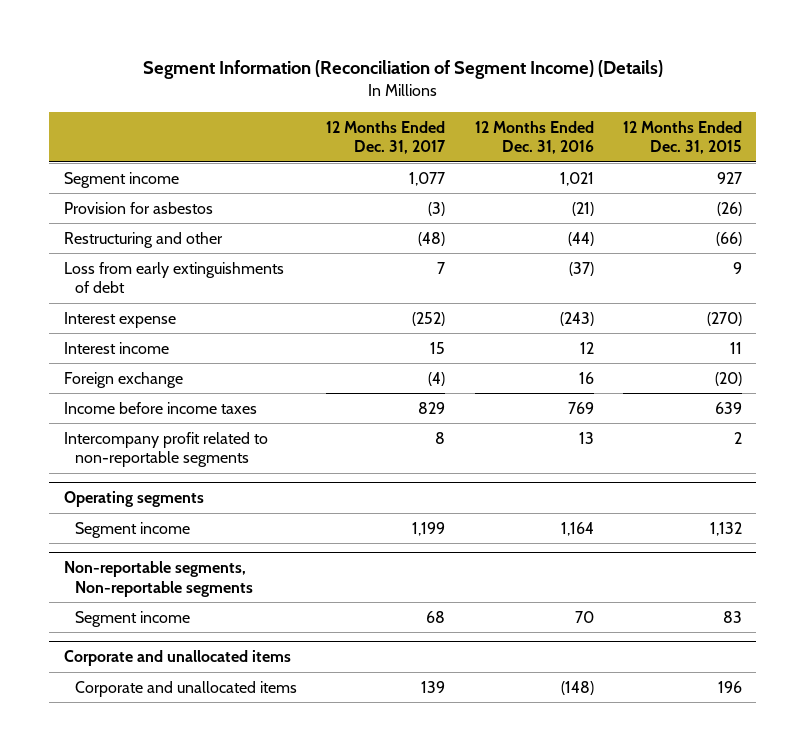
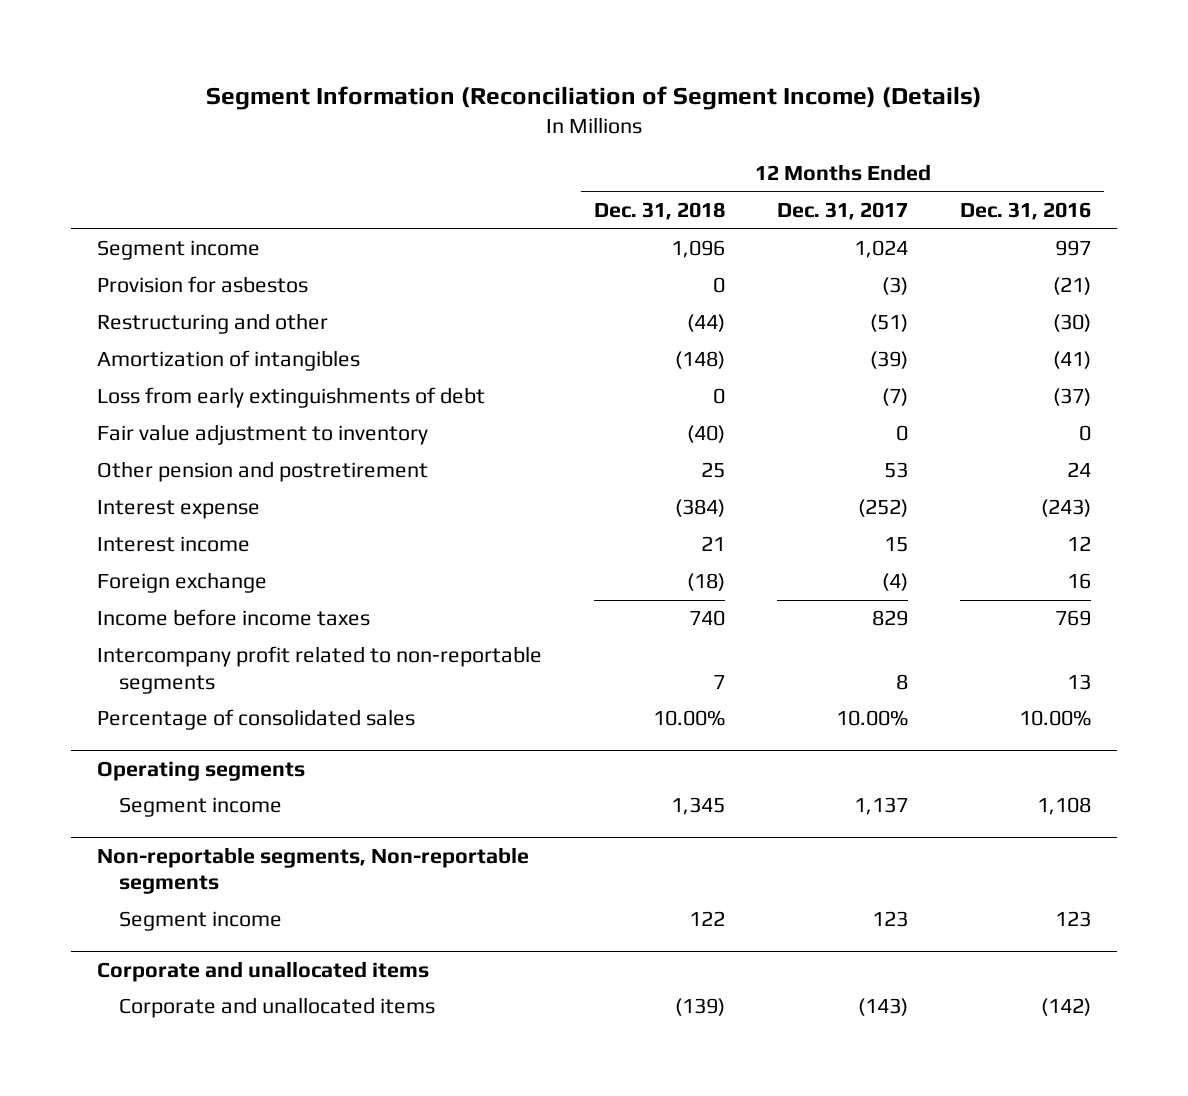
[622,120,742,155] 12 Months Ended Dec. 31, 2015 -> none
none -> [594,202,726,221] Dec. 31, 2018
[409,171,446,186] 1,077 -> [854,240,909,259] 1,024
[559,171,594,186] 1,021 -> [1055,240,1092,257] 997
[418,231,446,246] (48) -> [870,314,909,333] (51)
[567,231,594,246] (44) -> [1053,314,1092,333] (30)
none -> [97,350,361,372] Amortization of intangibles
[437,261,446,274] 7 -> [882,388,909,407] (7)
none -> [97,424,429,446] Fair value adjustment to inventory
none -> [97,461,429,483] Other pension and postretirement
none -> [97,709,416,731] Percentage of consolidated sales
[412,521,446,536] 1,199 -> [854,797,909,816] 1,137
[560,521,594,536] 1,164 -> [1037,797,1092,816] 1,108
[426,610,446,623] 68 -> [872,911,909,928] 123
[574,610,594,623] 70 -> [1055,911,1092,928] 123
[421,680,446,693] 139 -> [858,998,909,1017] (143)
[560,680,594,695] (148) -> [1041,998,1092,1017] (142)

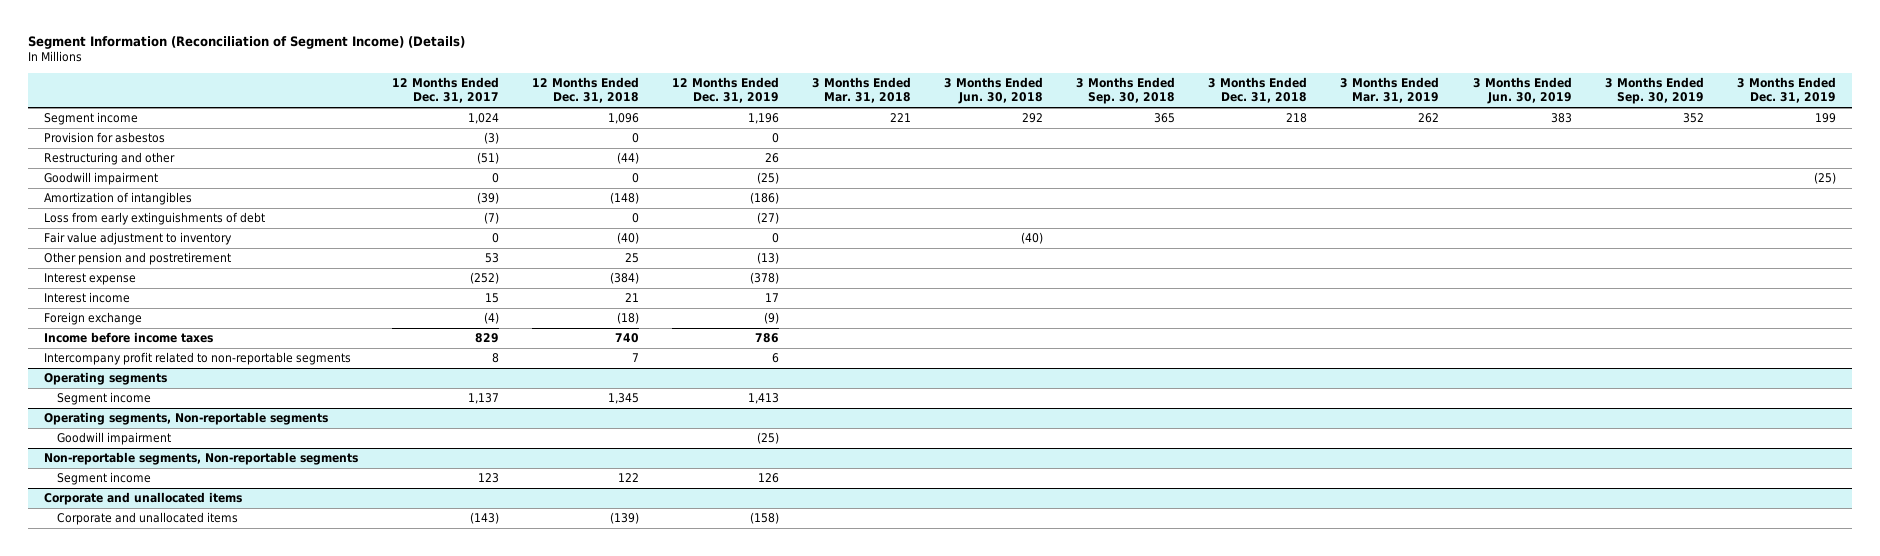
[960,202,1092,221] Dec. 31, 2016 -> none
none -> [671,76,779,104] 12 Months Ended Dec. 31, 2019
none -> [811,76,911,104] 3 Months Ended Mar. 31, 2018
none -> [944,76,1044,105] 3 Months Ended Jun. 30, 2018
none -> [1076,76,1176,105] 3 Months Ended Sep. 30, 2018
none -> [1208,76,1308,104] 3 Months Ended Dec. 31, 2018
none -> [1340,76,1440,104] 3 Months Ended Mar. 31, 2019
none -> [1472,76,1572,105] 3 Months Ended Jun. 30, 2019
none -> [1604,76,1704,105] 3 Months Ended Sep. 30, 2019
none -> [1736,76,1836,104] 3 Months Ended Dec. 31, 2019
none -> [44,172,159,186] Goodwill impairment
[97,709,416,731] Percentage of consolidated sales -> none
none -> [44,412,329,426] Operating segments, Non-reportable segments
none -> [57,432,172,446] Goodwill impairment

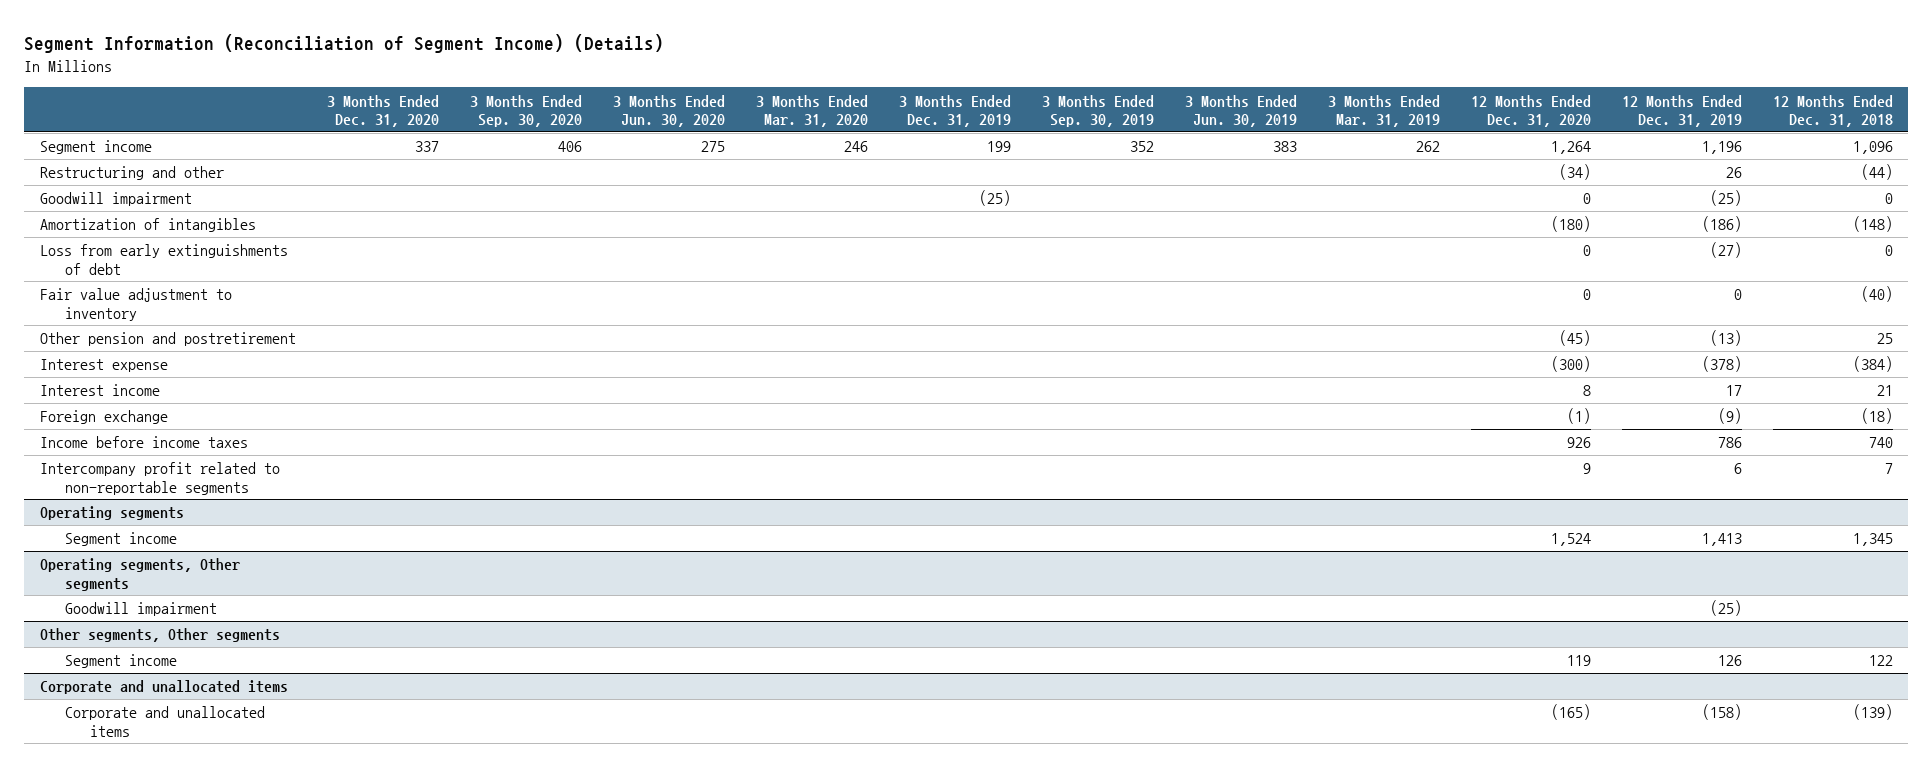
[391,76,499,104] 12 Months Ended Dec. 31, 2017 -> none
[811,76,911,104] 3 Months Ended Mar. 31, 2018 -> none
[944,76,1044,105] 3 Months Ended Jun. 30, 2018 -> none
[1076,76,1176,105] 3 Months Ended Sep. 30, 2018 -> none
[1208,76,1308,104] 3 Months Ended Dec. 31, 2018 -> none
none -> [326,94,439,128] 3 Months Ended Dec. 31, 2020
none -> [469,94,582,128] 3 Months Ended Sep. 30, 2020
none -> [612,94,725,128] 3 Months Ended Jun. 30, 2020
none -> [755,94,868,128] 3 Months Ended Mar. 31, 2020
none -> [1470,94,1591,128] 12 Months Ended Dec. 31, 2020
[44,132,166,144] Provision for asbestos -> none
[44,412,329,426] Operating segments, Non-reportable segments -> none
none -> [39,558,240,591] Operating segments, Other segments
[44,452,359,466] Non-reportable segments, Non-reportable segments -> none
none -> [39,628,280,643] Other segments, Other segments

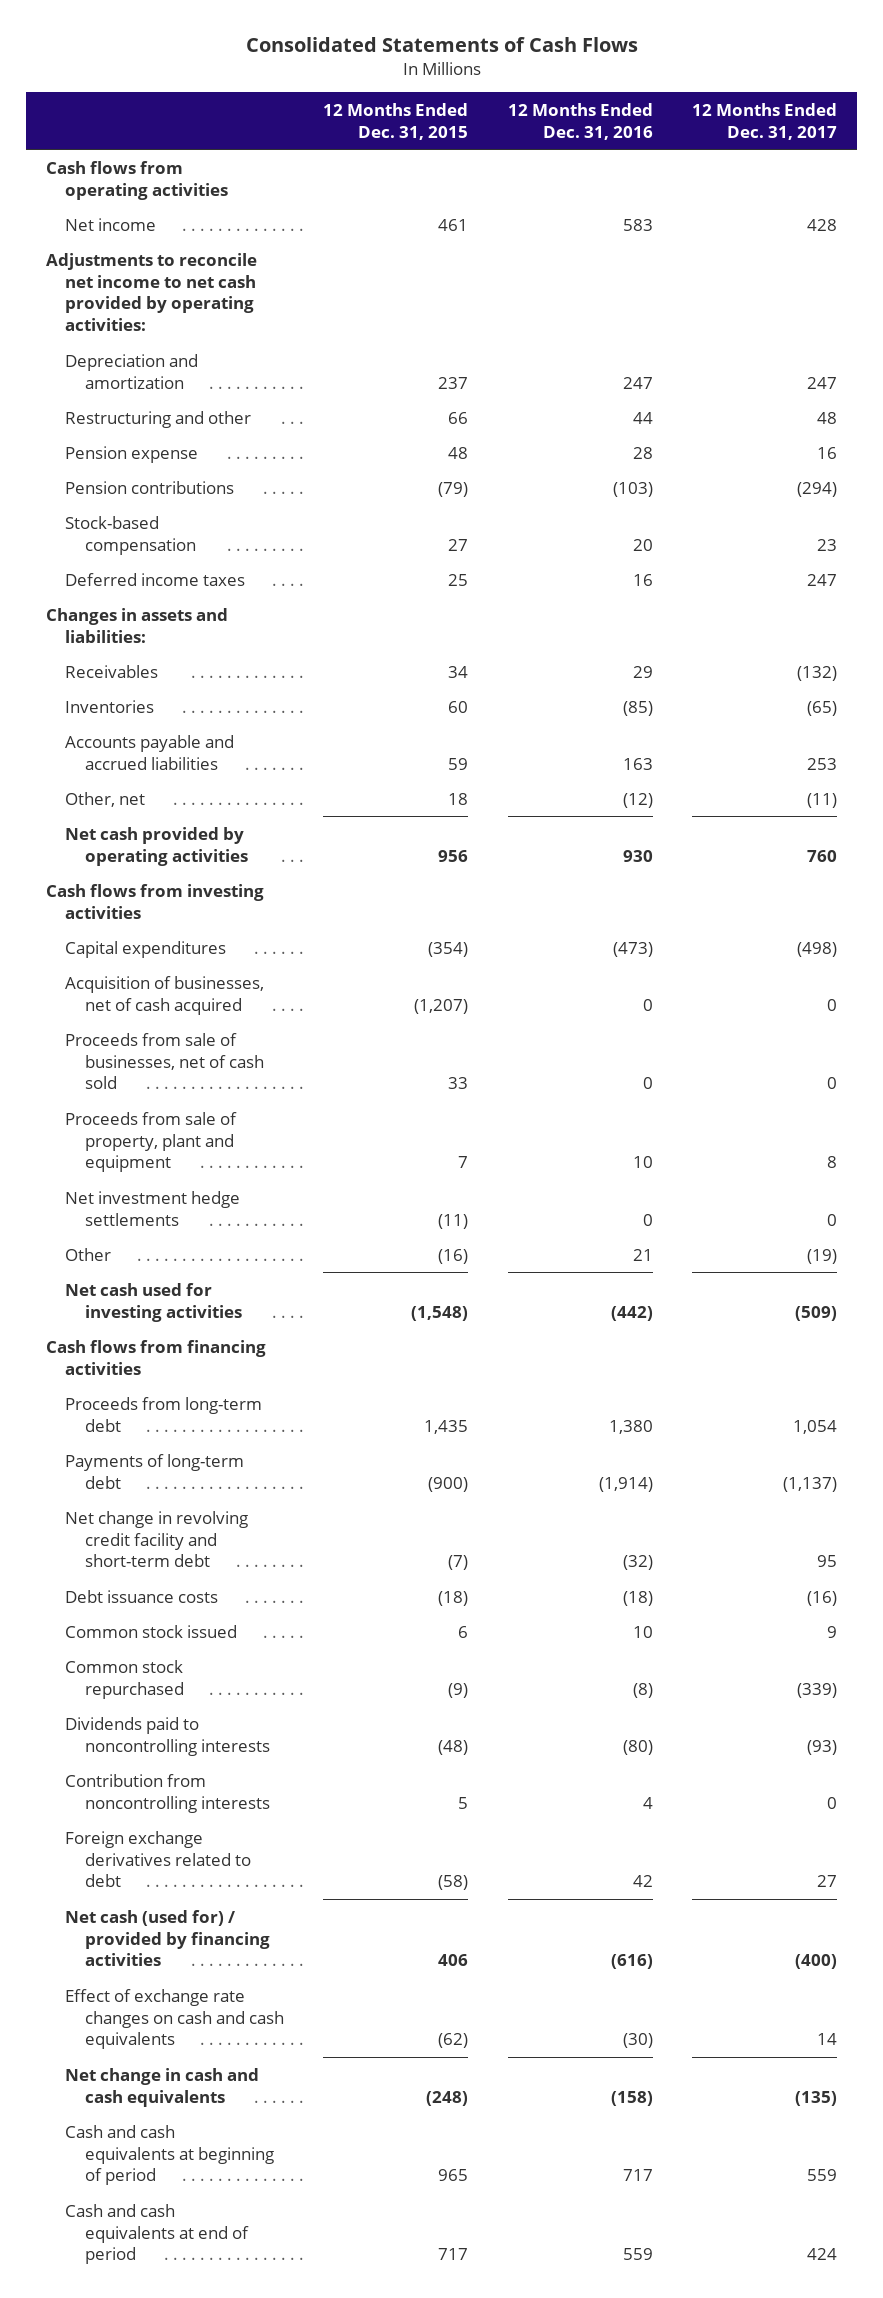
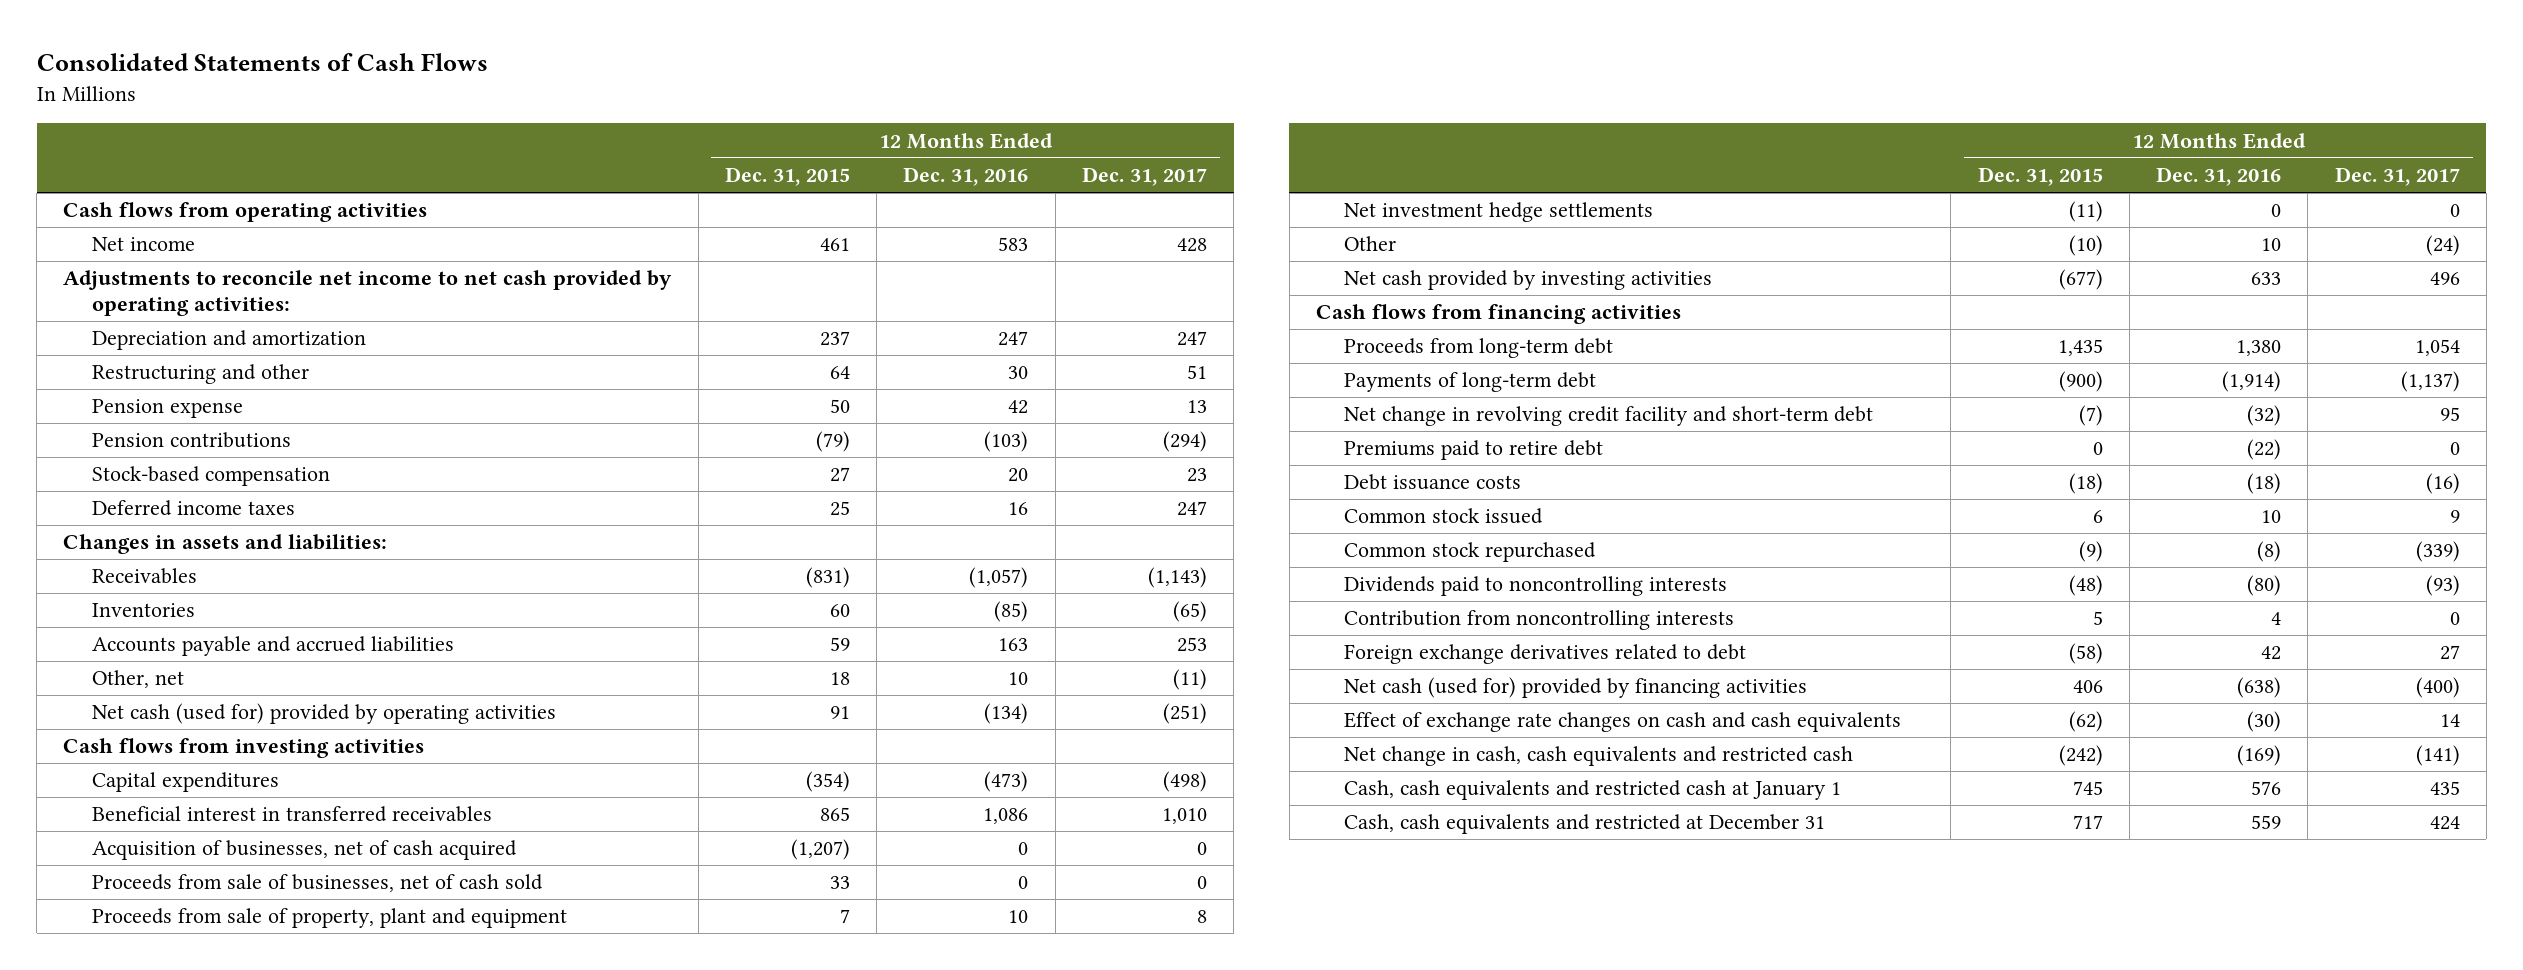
[448,411,469,424] 66 -> [829,366,850,380] 64
[632,411,653,424] 44 -> [1008,366,1029,380] 30
[817,411,838,424] 48 -> [1186,365,1207,380] 51
[448,446,469,459] 48 -> [829,399,850,414] 50
[632,446,653,459] 28 -> [1008,400,1029,415] 42
[817,446,838,459] 16 -> [1186,400,1207,414] 13
[448,665,469,678] 34 -> [805,567,850,589] (831)
[632,665,653,678] 29 -> [969,567,1029,589] (1,057)
[797,665,838,681] (132) -> [1147,567,1207,589] (1,143)
[622,792,653,808] (12) -> [1008,672,1029,686] 10
[65,826,248,866] Net cash provided by operating activities -> [91,703,556,725] Net cash (used for) provided by operating activities
[438,849,469,862] 956 -> [829,706,850,720] 91
[622,849,653,862] 930 -> [984,703,1029,725] (134)
[807,849,838,862] 760 -> [1162,703,1207,725] (251)
none -> [91,806,492,823] Beneficial interest in transferred receivables
[438,1248,469,1264] (16) -> [2068,235,2103,257] (10)
[632,1248,653,1261] 21 -> [2261,238,2282,252] 10
[807,1248,838,1264] (19) -> [2425,235,2460,257] (24)
[65,1282,242,1322] Net cash used for investing activities -> [1344,270,1713,291] Net cash provided by investing activities
[411,1305,469,1321] (1,548) -> [2058,269,2103,291] (677)
[610,1305,653,1321] (442) -> [2251,272,2282,286] 633
[795,1305,838,1321] (509) -> [2429,272,2460,286] 496
none -> [1344,440,1604,461] Premiums paid to retire debt
[65,1909,270,1967] Net cash (used for) / provided by financing activities -> [1344,677,1808,699] Net cash (used for) provided by financing activities
[610,1954,653,1970] (616) -> [2237,677,2282,699] (638)
[65,2203,249,2265] Cash and cash equivalents at end of period -> none
[65,2067,260,2107] Net change in cash and cash equivalents -> [1344,746,1854,767] Net change in cash, cash equivalents and restricted cash
[426,2090,469,2106] (248) -> [2058,745,2103,767] (242)
[610,2090,653,2106] (158) -> [2237,745,2282,767] (169)
[795,2090,838,2106] (135) -> [2415,745,2460,767] (141)
none -> [1344,780,1842,801] Cash, cash equivalents and restricted cash at January 1
[65,2124,274,2186] Cash and cash equivalents at beginning of period -> [1344,814,1826,835] Cash, cash equivalents and restricted at December 31
[438,2169,469,2182] 965 -> [2072,815,2103,830] 717
[622,2169,653,2182] 717 -> [2251,815,2282,830] 559
[807,2169,838,2182] 559 -> [2429,816,2460,831] 424

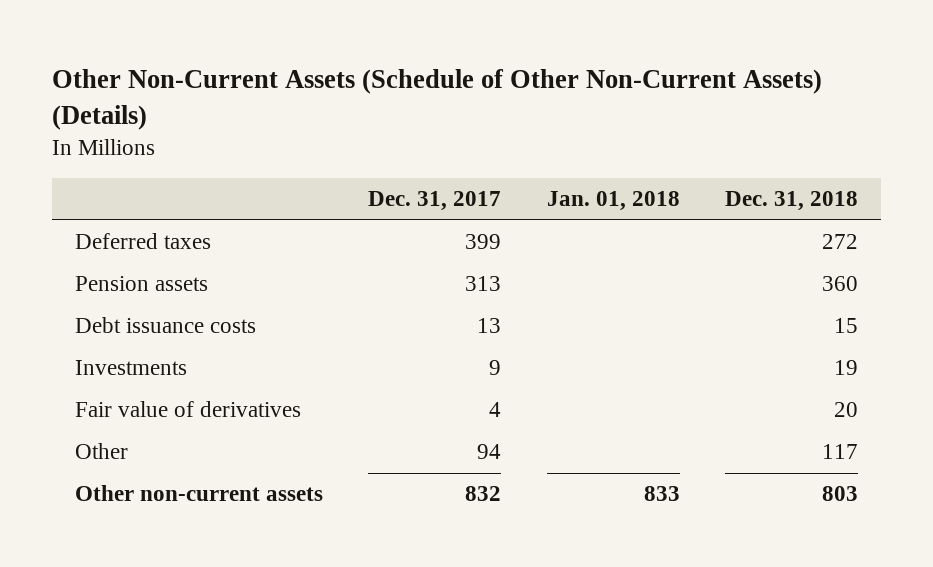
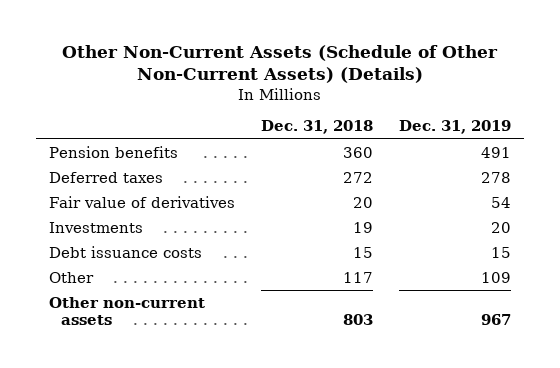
[368,191,502,212] Dec. 31, 2017 -> none
[546,191,680,212] Jan. 01, 2018 -> none
none -> [399,120,512,135] Dec. 31, 2019
none -> [49,145,179,158] Pension benefits
[74,276,208,292] Pension assets -> none
[74,360,187,376] Investments -> [49,221,144,233] Investments
[74,317,256,334] Debt issuance costs -> [49,245,203,258] Debt issuance costs

